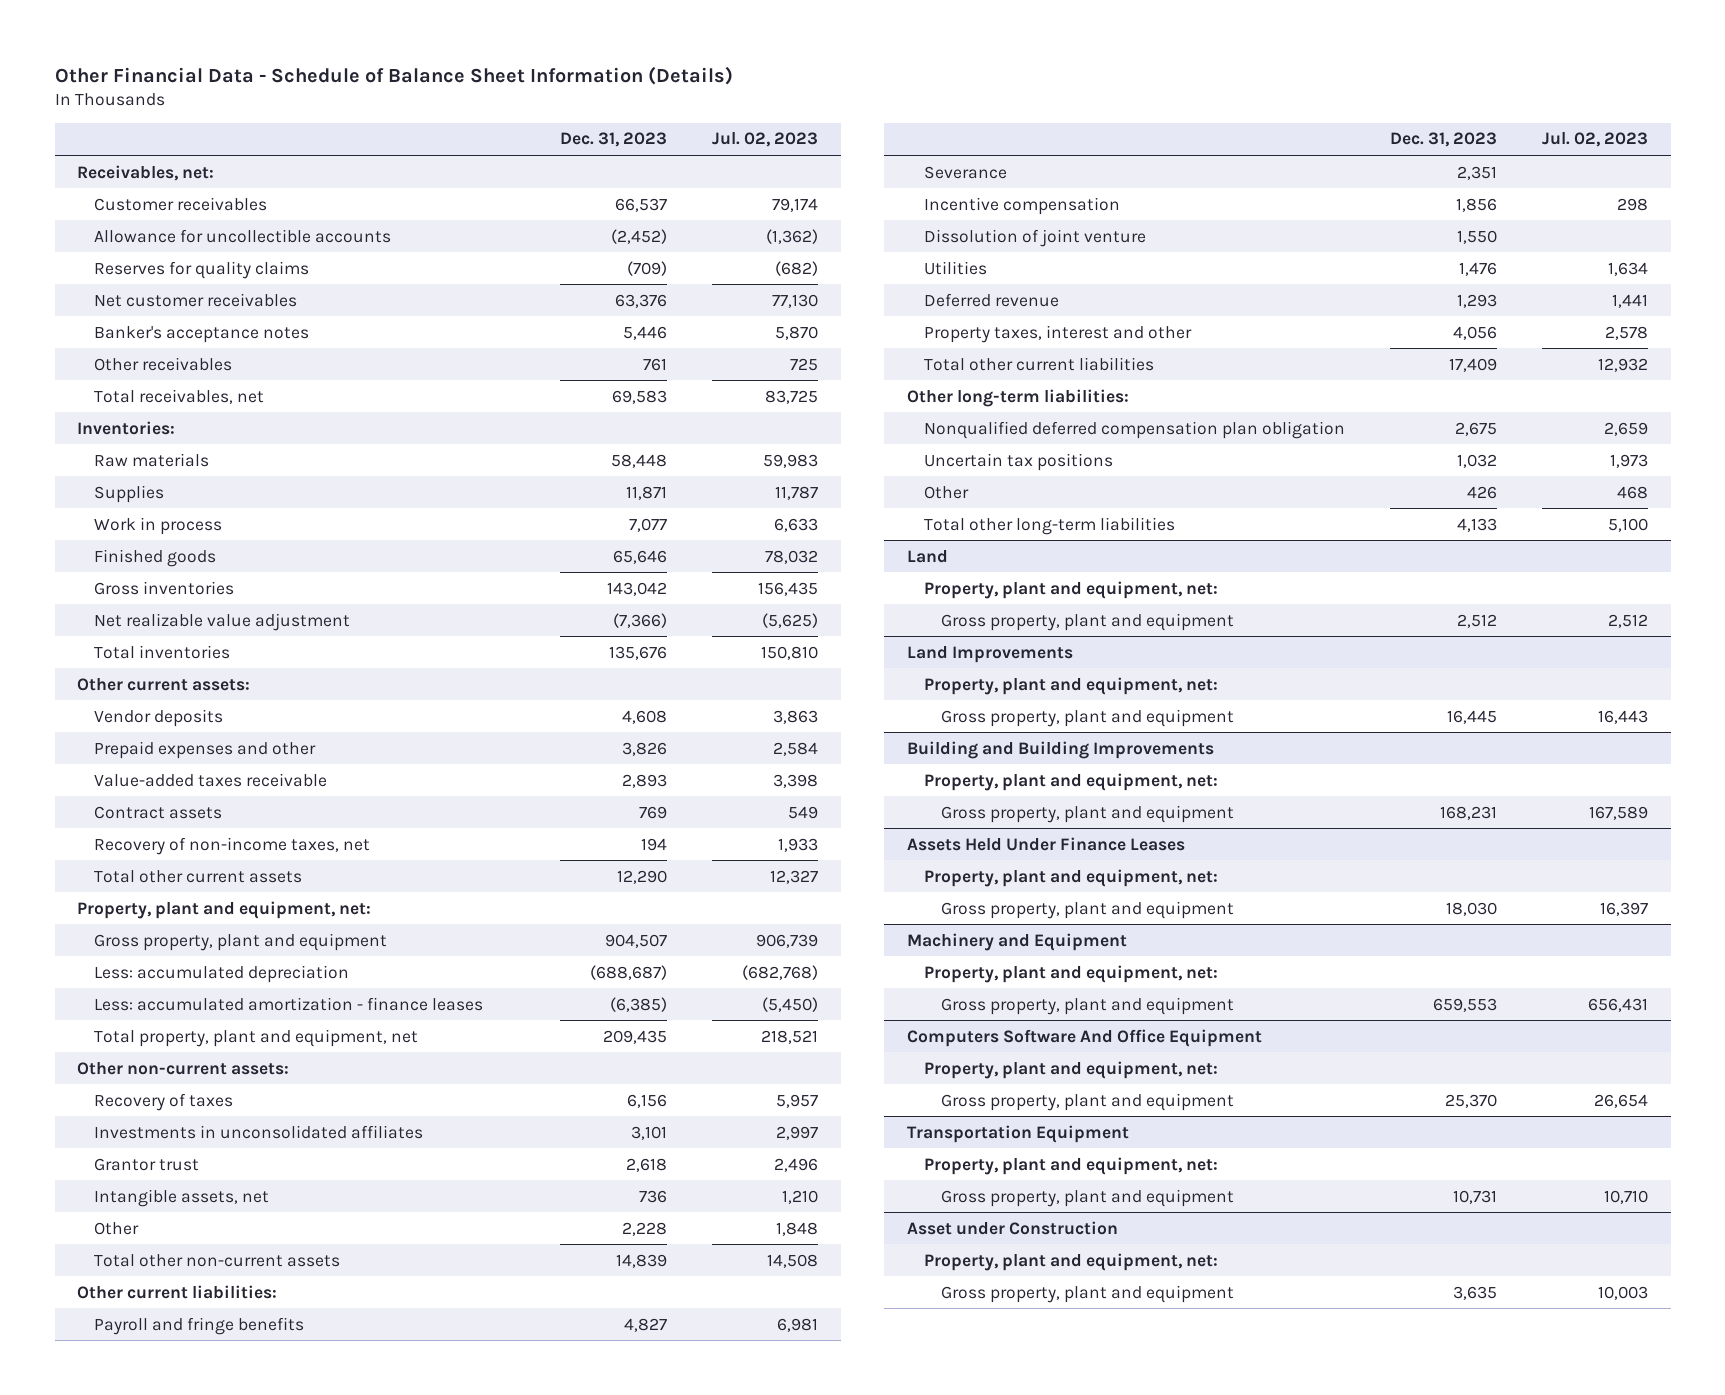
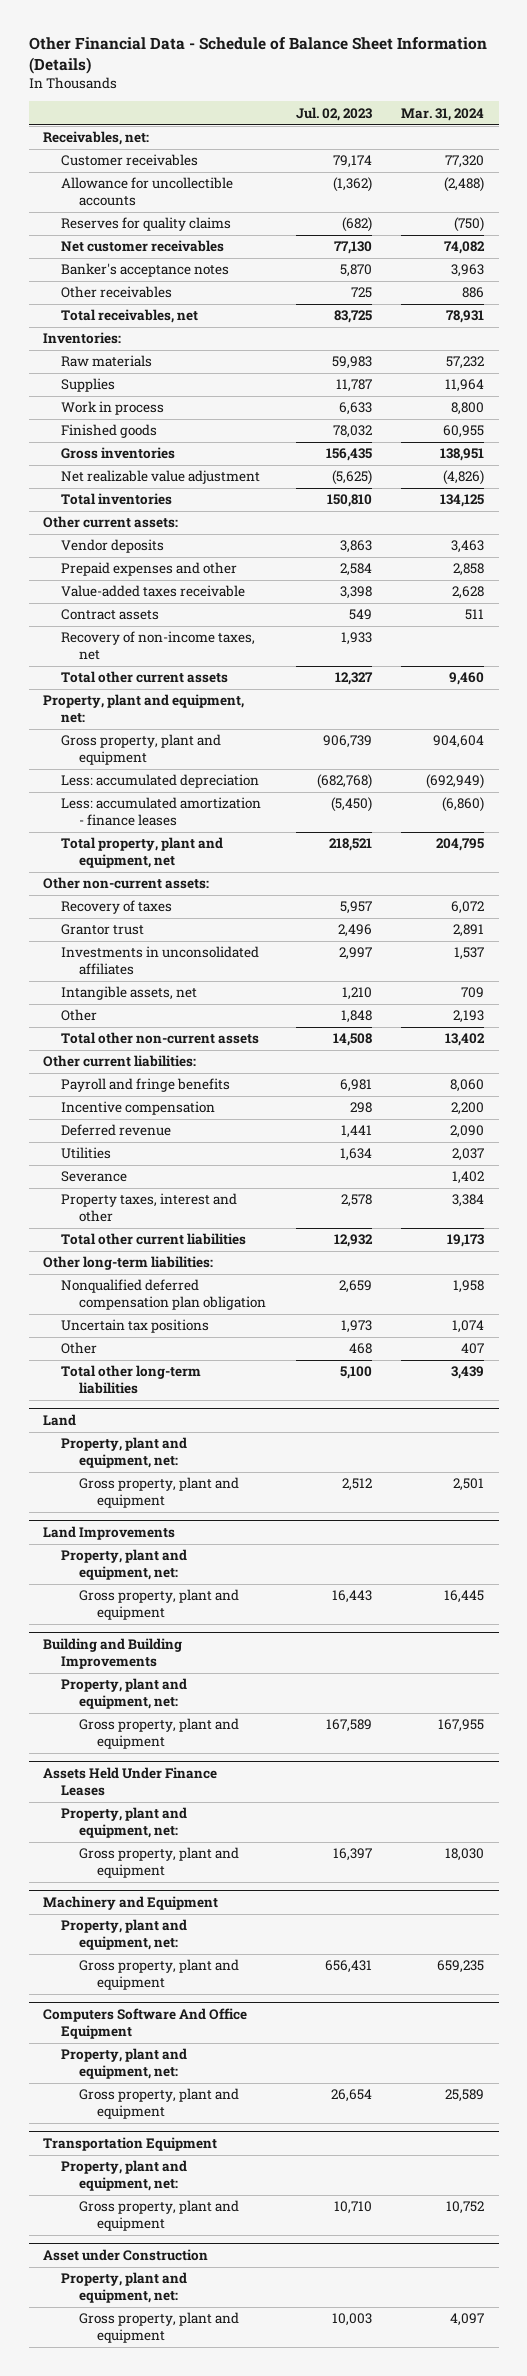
[560,132,668,148] Dec. 31, 2023 -> none
none -> [401,107,485,121] Mar. 31, 2024
[94,1124,424,1139] Investments in unconsolidated affiliates -> [61,946,260,976] Investments in unconsolidated affiliates
[923,228,1146,247] Dissolution of joint venture -> none
[923,260,987,275] Utilities -> [61,1147,112,1160] Utilities
[923,165,1007,179] Severance -> [61,1171,128,1183] Severance

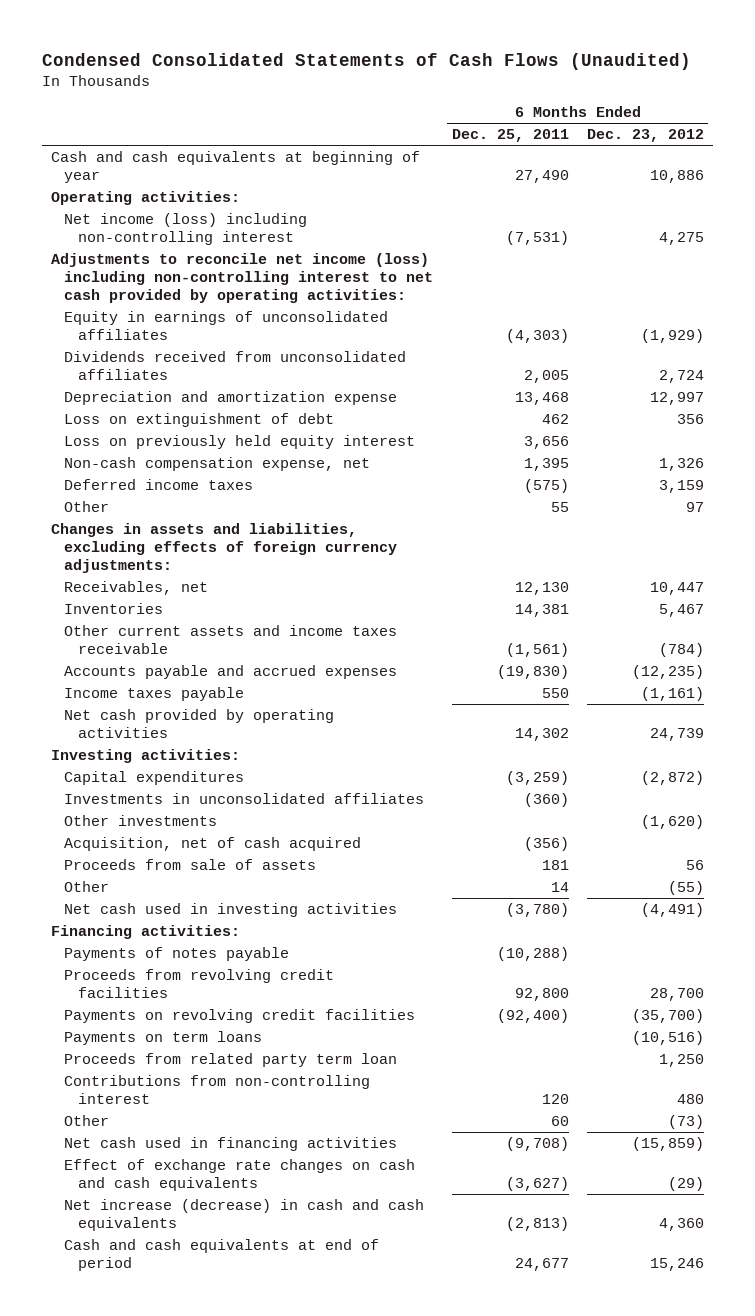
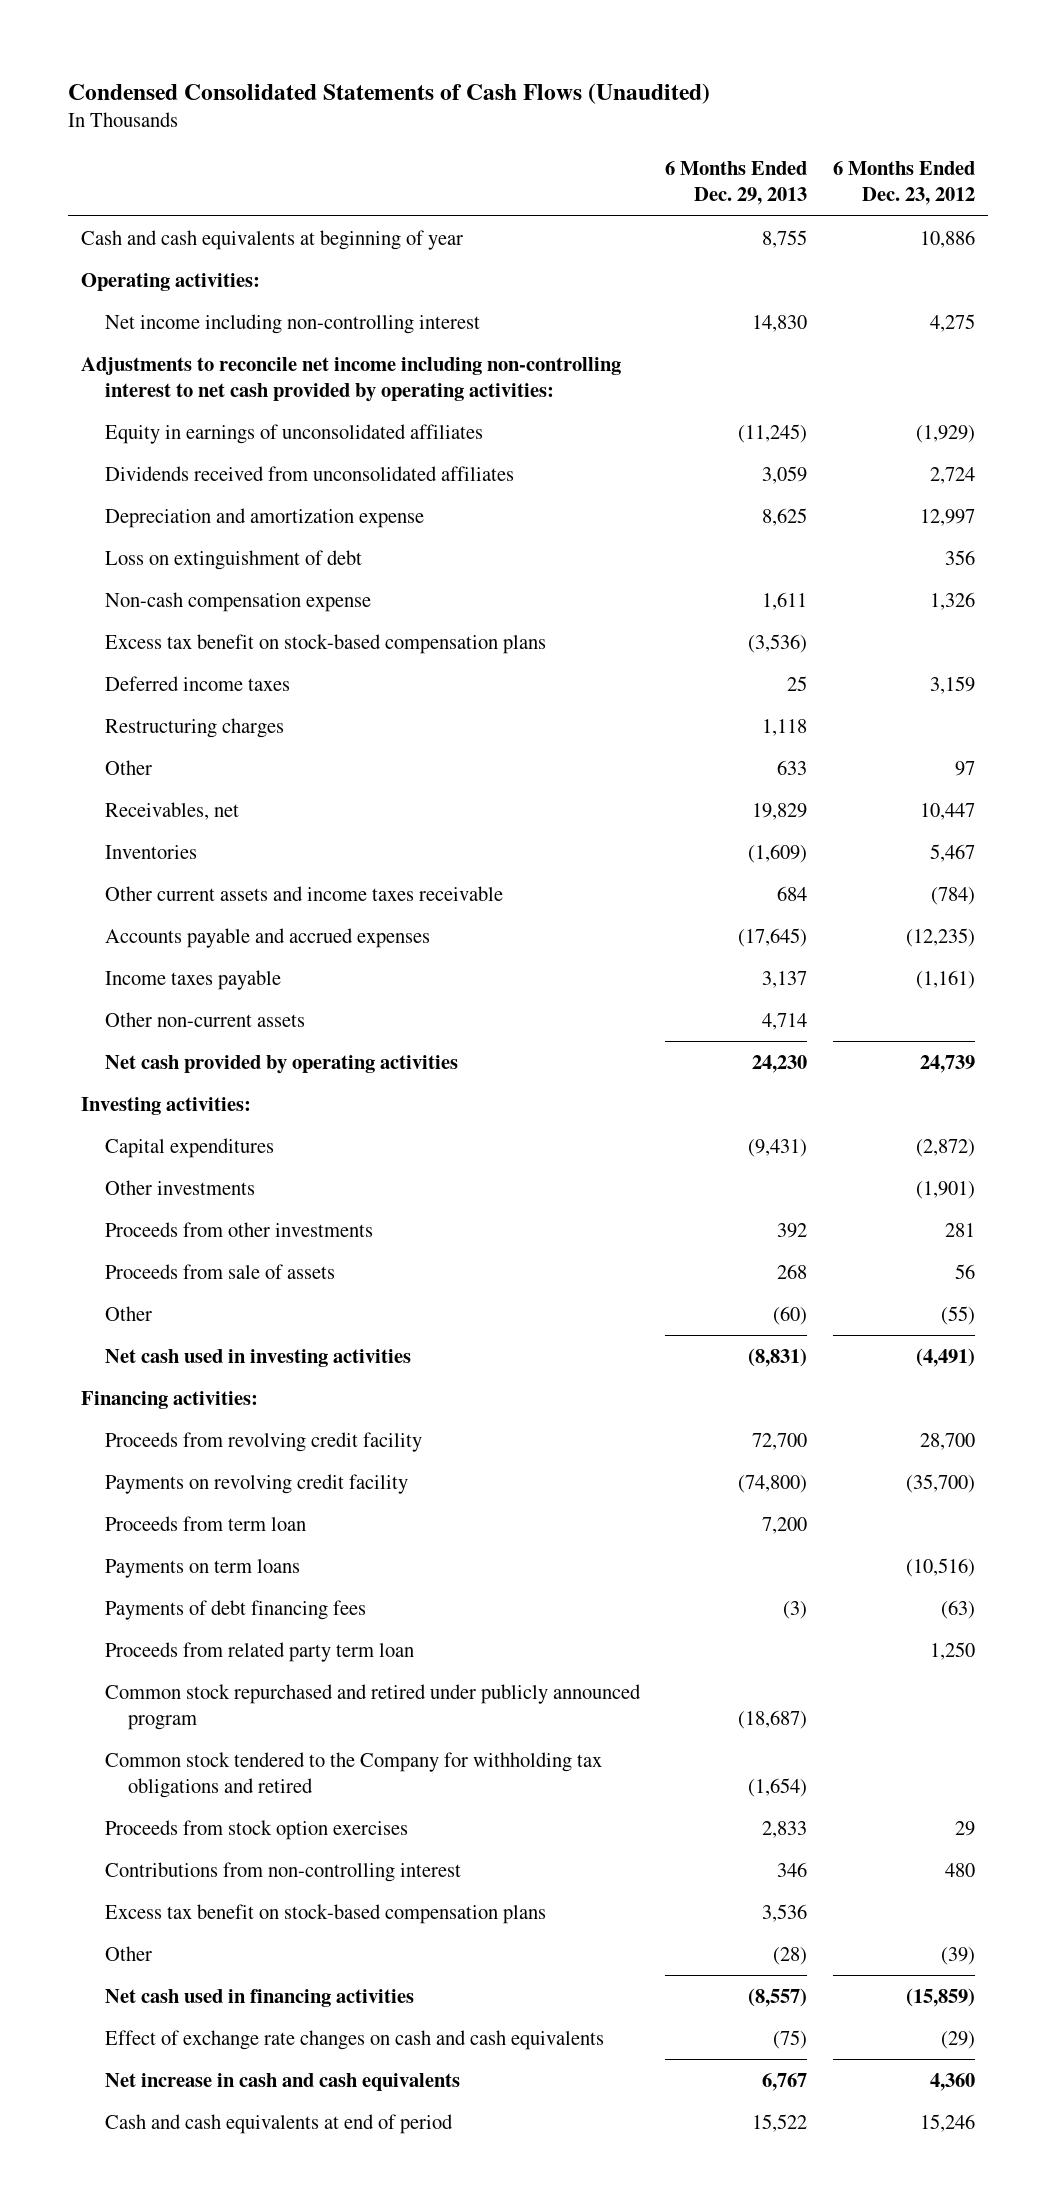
[451,129,569,143] Dec. 25, 2011 -> none
none -> [665,161,808,206] 6 Months Ended Dec. 29, 2013
[64,213,308,246] Net income (loss) including non-controlling interest -> [104,313,480,334] Net income including non-controlling interest
[51,253,434,304] Adjustments to reconcile net income (loss) including non-controlling interest to net cash provided by operating activities: -> [81,356,622,402] Adjustments to reconcile net income including non-controlling interest to net cash provided by operating activities:
[64,435,416,450] Loss on previously held equity interest -> none
[64,457,371,472] Non-cash compensation expense, net -> [104,591,371,612] Non-cash compensation expense
none -> [104,633,546,654] Excess tax benefit on stock-based compensation plans
none -> [104,717,284,738] Restructuring charges
[51,523,398,574] Changes in assets and liabilities, excluding effects of foreign currency adjustments: -> none
none -> [104,1011,305,1027] Other non-current assets
[64,793,425,805] Investments in unconsolidated affiliates -> none
[64,837,362,852] Acquisition, net of cash acquired -> none
[640,815,704,830] (1,620) -> [916,1180,976,1199] (1,901)
none -> [104,1221,373,1237] Proceeds from other investments
[64,947,290,962] Payments of notes payable -> none
[64,969,335,999] Proceeds from revolving credit facilities -> [104,1431,422,1452] Proceeds from revolving credit facility
[64,1009,416,1024] Payments on revolving credit facilities -> [104,1473,408,1494] Payments on revolving credit facility
none -> [104,1515,306,1531] Proceeds from term loan
none -> [104,1599,366,1620] Payments of debt financing fees
none -> [104,1683,641,1730] Common stock repurchased and retired under publicly announced program
none -> [104,1751,602,1798] Common stock tendered to the Company for withholding tax obligations and retired
none -> [104,1819,408,1840] Proceeds from stock option exercises
none -> [104,1903,546,1924] Excess tax benefit on stock-based compensation plans
[667,1115,704,1130] (73) -> [941,1946,976,1965] (39)
[64,1199,425,1232] Net increase (decrease) in cash and cash equivalents -> [104,2072,460,2091] Net increase in cash and cash equivalents

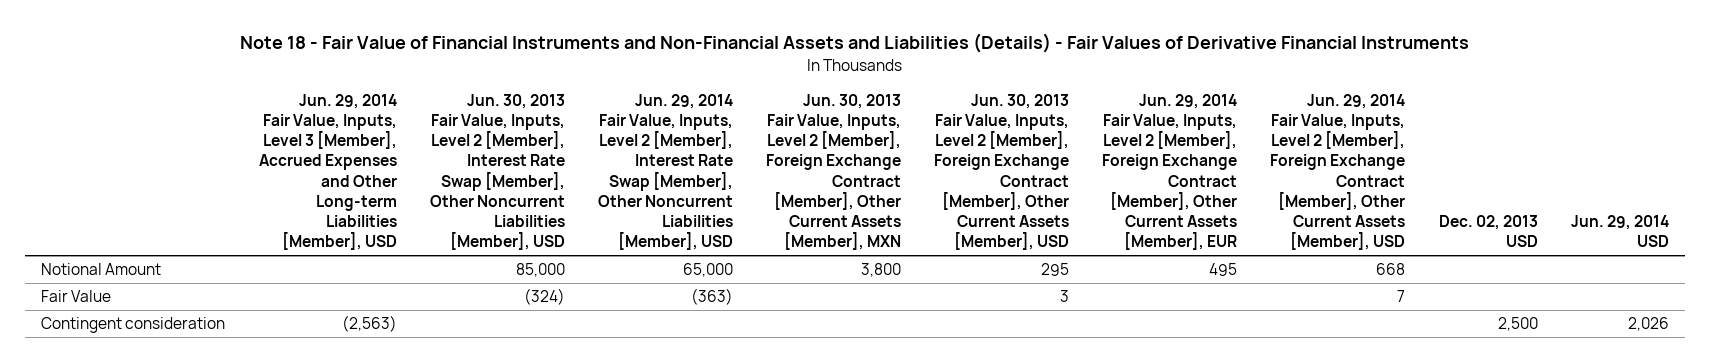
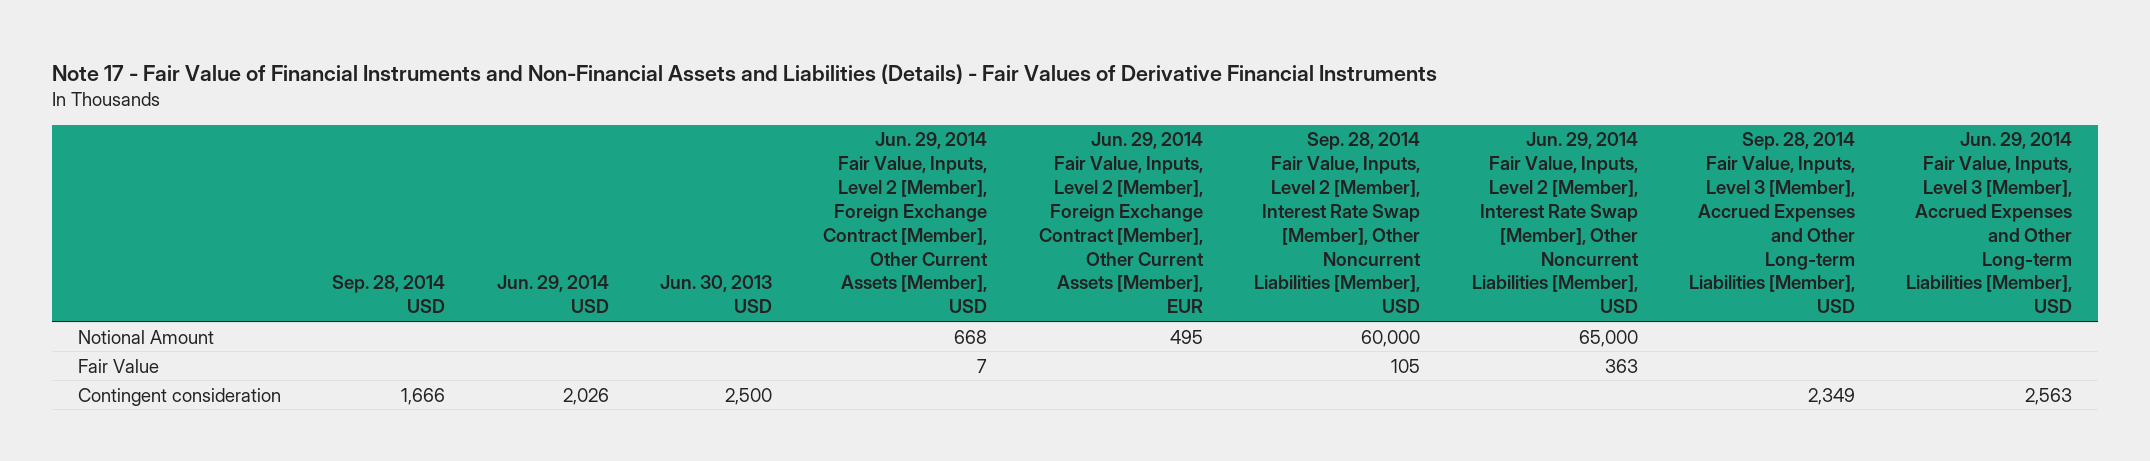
[240,33,1470,54] Note 18 - Fair Value of Financial Instruments and Non-Financial Assets and Liabilities (Details) - Fair Values of Derivative Financial Instruments -> [52,64,1438,85] Note 17 - Fair Value of Financial Instruments and Non-Financial Assets and Liabilities (Details) - Fair Values of Derivative Financial Instruments
[429,93,565,251] Jun. 30, 2013 Fair Value, Inputs, Level 2 [Member], Interest Rate Swap [Member], Other Noncurrent Liabilities [Member], USD -> none
[765,93,901,251] Jun. 30, 2013 Fair Value, Inputs, Level 2 [Member], Foreign Exchange Contract [Member], Other Current Assets [Member], MXN -> none
[934,93,1070,251] Jun. 30, 2013 Fair Value, Inputs, Level 2 [Member], Foreign Exchange Contract [Member], Other Current Assets [Member], USD -> none
[1438,214,1538,248] Dec. 02, 2013 USD -> none
none -> [332,275,446,314] Sep. 28, 2014 USD
none -> [660,275,773,314] Jun. 30, 2013 USD
none -> [1254,132,1422,314] Sep. 28, 2014 Fair Value, Inputs, Level 2 [Member], Interest Rate Swap [Member], Other Noncurrent Liabilities [Member], USD
none -> [1688,132,1855,314] Sep. 28, 2014 Fair Value, Inputs, Level 3 [Member], Accrued Expenses and Other Long-term Liabilities [Member], USD
[690,288,733,306] (363) -> [1604,358,1638,373] 363
[341,315,397,333] (2,563) -> [2025,387,2073,405] 2,563

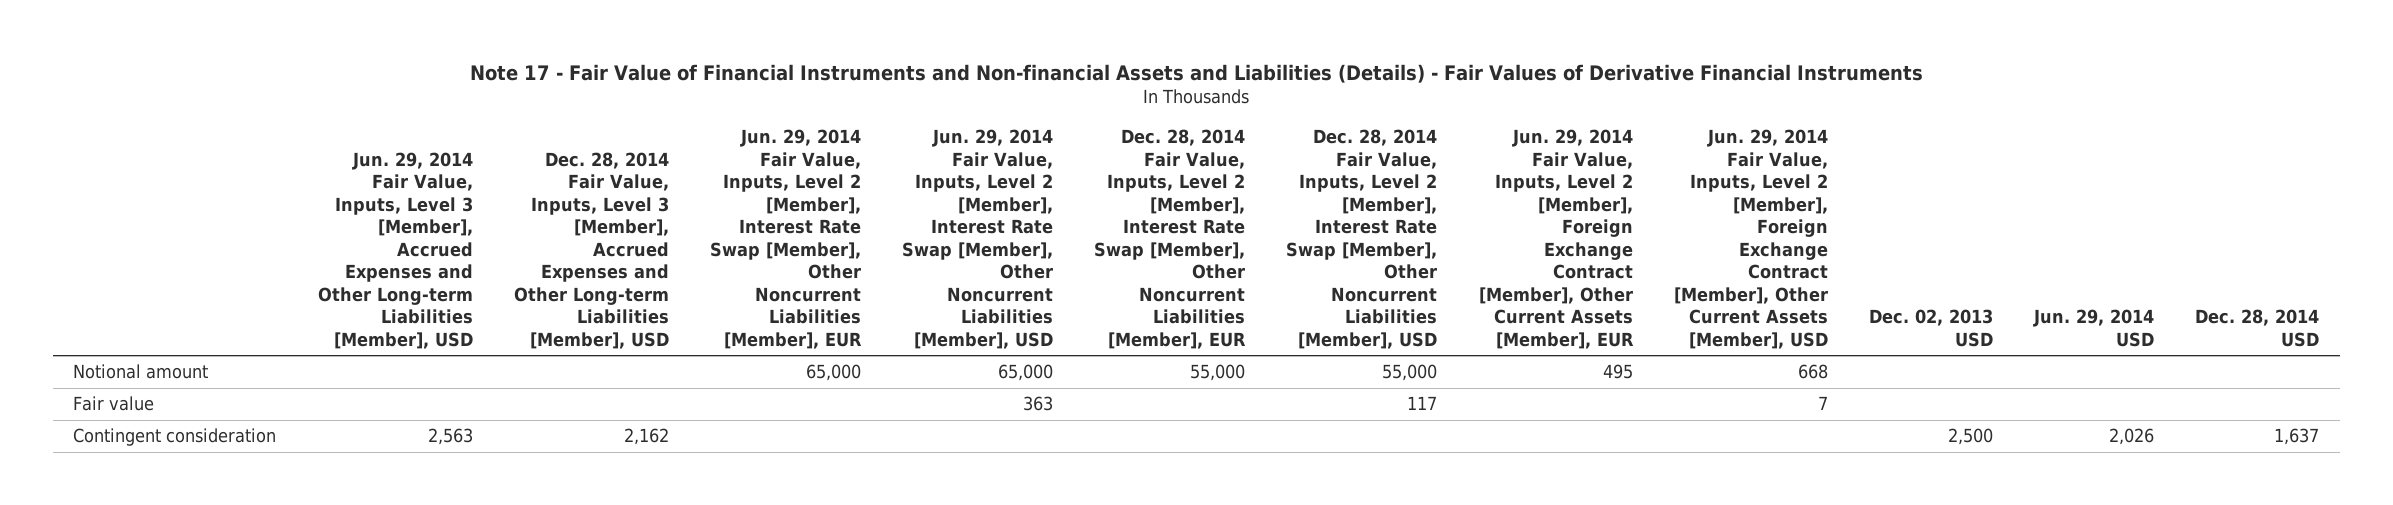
[52,64,1438,85] Note 17 - Fair Value of Financial Instruments and Non-Financial Assets and Liabilities (Details) - Fair Values of Derivative Financial Instruments -> [470,63,1924,83] Note 17 - Fair Value of Financial Instruments and Non-financial Assets and Liabilities (Details) - Fair Values of Derivative Financial Instruments
[332,275,446,314] Sep. 28, 2014 USD -> none
[660,275,773,314] Jun. 30, 2013 USD -> none
[1254,132,1422,314] Sep. 28, 2014 Fair Value, Inputs, Level 2 [Member], Interest Rate Swap [Member], Other Noncurrent Liabilities [Member], USD -> none
[1688,132,1855,314] Sep. 28, 2014 Fair Value, Inputs, Level 3 [Member], Accrued Expenses and Other Long-term Liabilities [Member], USD -> none
none -> [513,151,669,349] Dec. 28, 2014 Fair Value, Inputs, Level 3 [Member], Accrued Expenses and Other Long-term Liabilities [Member], USD
none -> [709,129,862,349] Jun. 29, 2014 Fair Value, Inputs, Level 2 [Member], Interest Rate Swap [Member], Other Noncurrent Liabilities [Member], EUR
none -> [1094,129,1247,349] Dec. 28, 2014 Fair Value, Inputs, Level 2 [Member], Interest Rate Swap [Member], Other Noncurrent Liabilities [Member], EUR
none -> [1286,129,1438,349] Dec. 28, 2014 Fair Value, Inputs, Level 2 [Member], Interest Rate Swap [Member], Other Noncurrent Liabilities [Member], USD
none -> [1868,309,1993,347] Dec. 02, 2013 USD
none -> [2195,309,2320,347] Dec. 28, 2014 USD
[77,329,214,344] Notional Amount -> [73,364,209,380] Notional amount
[77,358,159,373] Fair Value -> [73,396,155,412] Fair value

